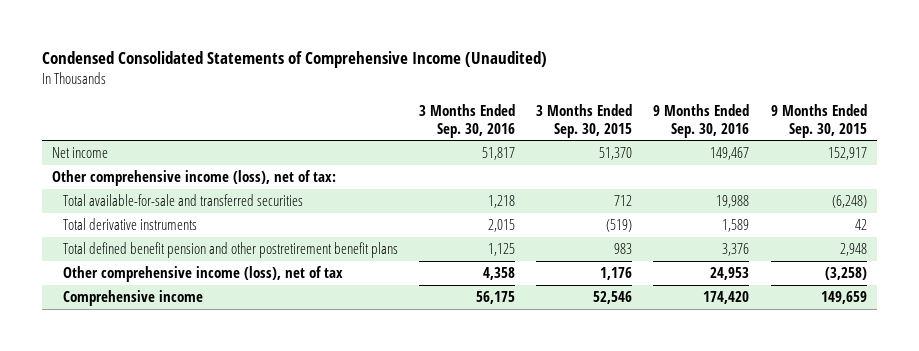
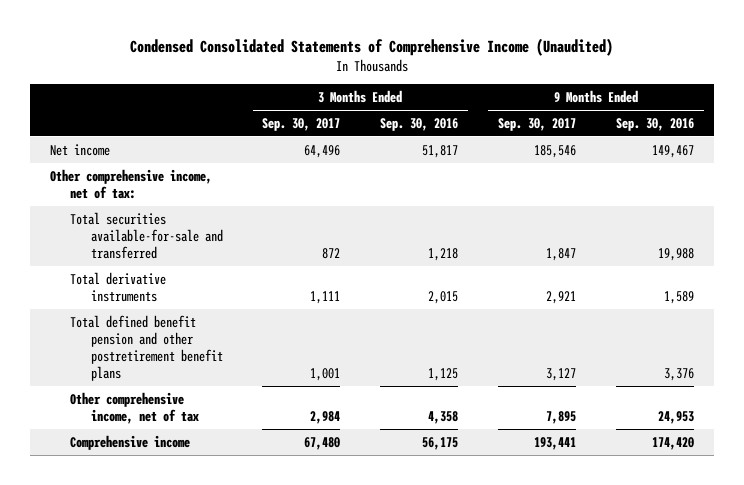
[536,103,633,138] 3 Months Ended Sep. 30, 2015 -> none
[770,103,867,138] 9 Months Ended Sep. 30, 2015 -> none
none -> [262,117,341,131] Sep. 30, 2017
none -> [497,117,576,131] Sep. 30, 2017
[52,170,337,187] Other comprehensive income (loss), net of tax: -> [50,168,213,199] Other comprehensive income, net of tax:
[62,194,303,207] Total available-for-sale and transferred securities -> [70,211,223,259] Total securities available-for-sale and transferred
[62,266,343,283] Other comprehensive income (loss), net of tax -> [70,391,199,424] Other comprehensive income, net of tax

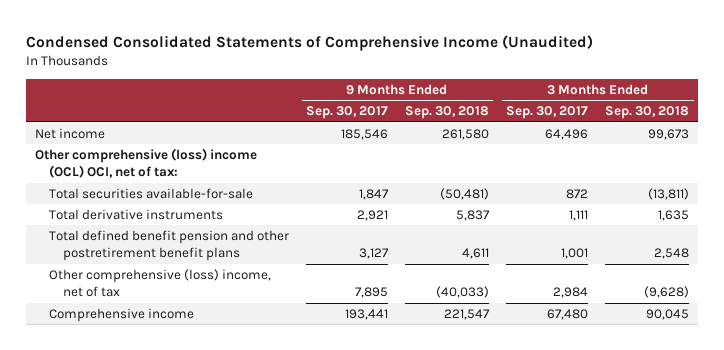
[380,117,459,131] Sep. 30, 2016 -> none
[615,117,694,131] Sep. 30, 2016 -> none
none -> [404,106,489,120] Sep. 30, 2018
none -> [605,106,690,120] Sep. 30, 2018
[50,168,213,199] Other comprehensive income, net of tax: -> [34,147,257,179] Other comprehensive (loss) income (OCL) OCI, net of tax:
[70,211,223,259] Total securities available-for-sale and transferred -> [48,187,253,199] Total securities available-for-sale
[70,391,199,424] Other comprehensive income, net of tax -> [48,268,271,298] Other comprehensive (loss) income, net of tax

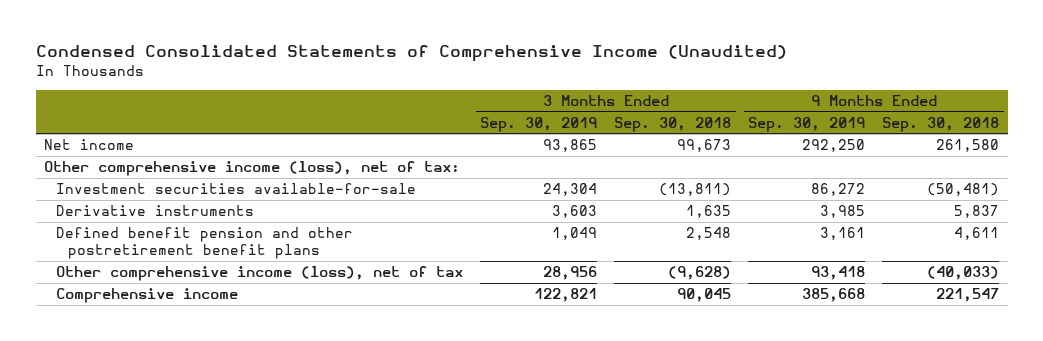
[305,106,388,120] Sep. 30, 2017 -> none
[506,106,589,120] Sep. 30, 2017 -> none
none -> [480,116,598,132] Sep. 30, 2019
none -> [748,116,866,132] Sep. 30, 2019
[34,147,257,179] Other comprehensive (loss) income (OCL) OCI, net of tax: -> [44,161,461,177] Other comprehensive income (loss), net of tax:
[48,187,253,199] Total securities available-for-sale -> [56,183,417,195] Investment securities available-for-sale
[48,208,223,220] Total derivative instruments -> [56,205,255,217] Derivative instruments
[48,229,289,262] Total defined benefit pension and other postretirement benefit plans -> [56,227,354,260] Defined benefit pension and other postretirement benefit plans
[48,268,271,298] Other comprehensive (loss) income, net of tax -> [56,266,464,282] Other comprehensive income (loss), net of tax

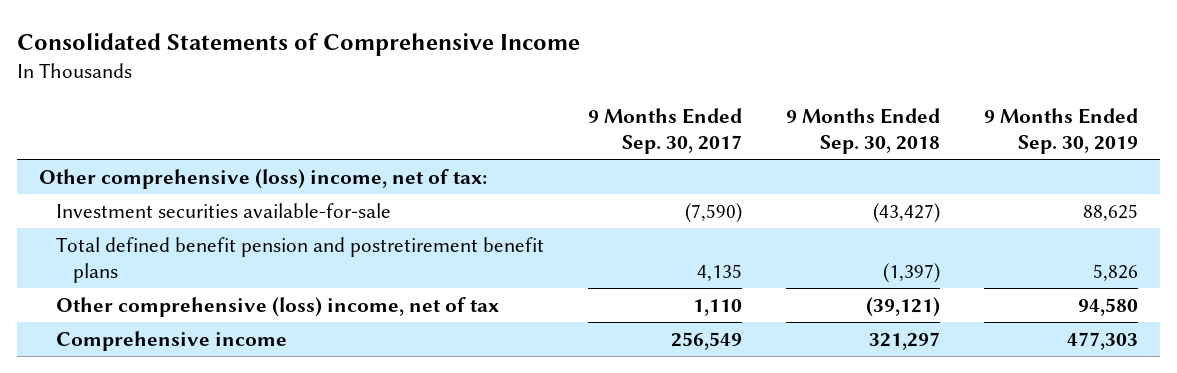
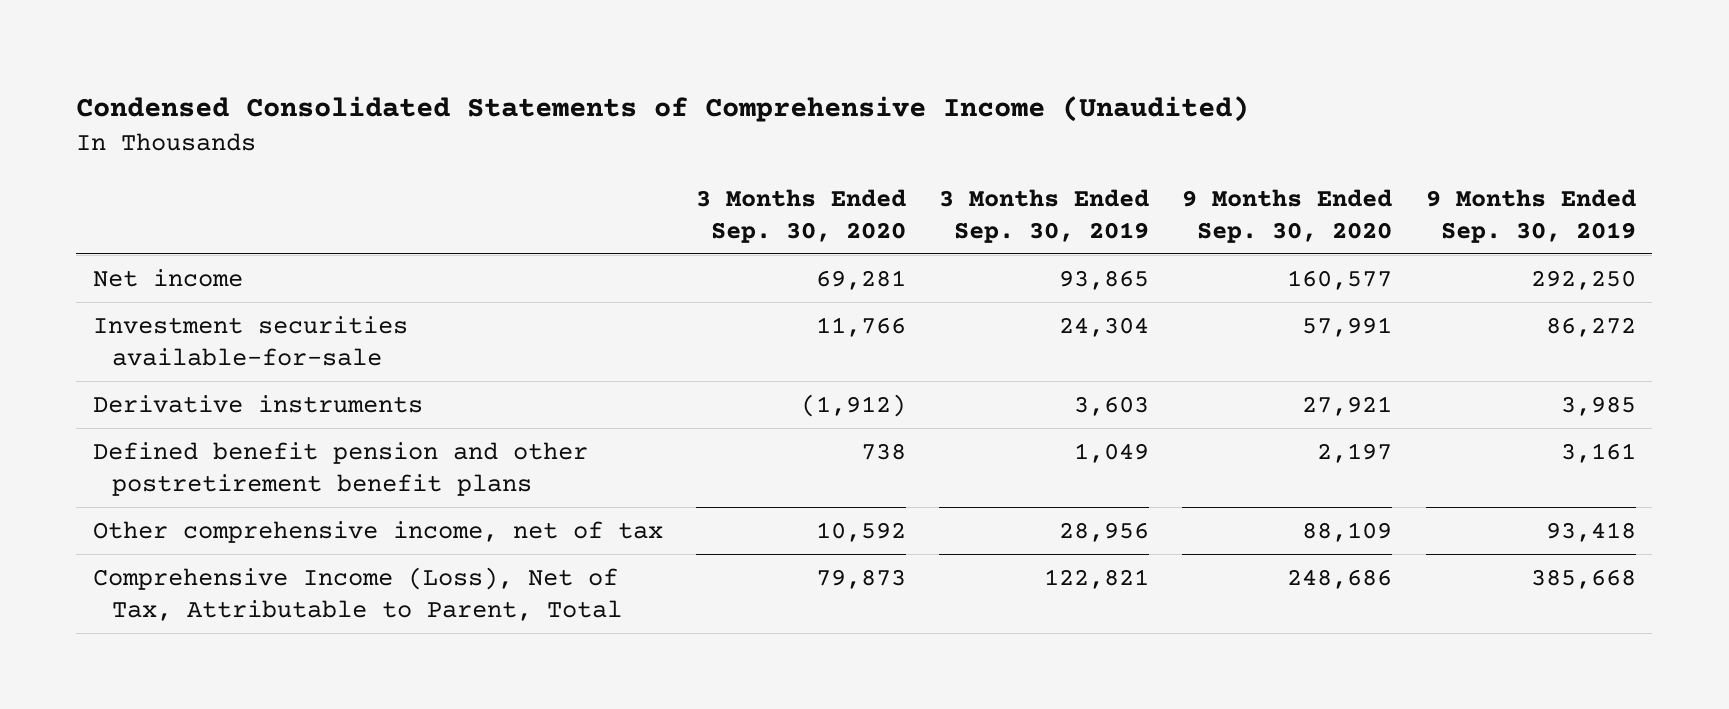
[16,32,580,56] Consolidated Statements of Comprehensive Income -> [76,95,1250,122] Condensed Consolidated Statements of Comprehensive Income (Unaudited)
[588,108,743,154] 9 Months Ended Sep. 30, 2017 -> none
[786,108,941,154] 9 Months Ended Sep. 30, 2018 -> none
none -> [696,189,907,243] 3 Months Ended Sep. 30, 2020
none -> [939,189,1150,243] 3 Months Ended Sep. 30, 2019
none -> [1182,189,1393,243] 9 Months Ended Sep. 30, 2020
[38,169,487,190] Other comprehensive (loss) income, net of tax: -> none
none -> [92,268,243,287] Net income
[1083,204,1139,222] 88,625 -> [1545,316,1636,337] 86,272
none -> [92,394,423,413] Derivative instruments
[56,237,545,283] Total defined benefit pension and postretirement benefit plans -> [92,441,588,496] Defined benefit pension and other postretirement benefit plans
[1093,263,1139,281] 5,826 -> [1560,442,1636,463] 3,161
[56,297,500,318] Other comprehensive (loss) income, net of tax -> [92,520,663,543] Other comprehensive income, net of tax
[1078,298,1139,317] 94,580 -> [1545,521,1636,542] 93,418
[56,331,288,352] Comprehensive income -> [92,566,623,621] Comprehensive Income (Loss), Net of Tax, Attributable to Parent, Total
[1067,332,1139,351] 477,303 -> [1530,568,1636,589] 385,668

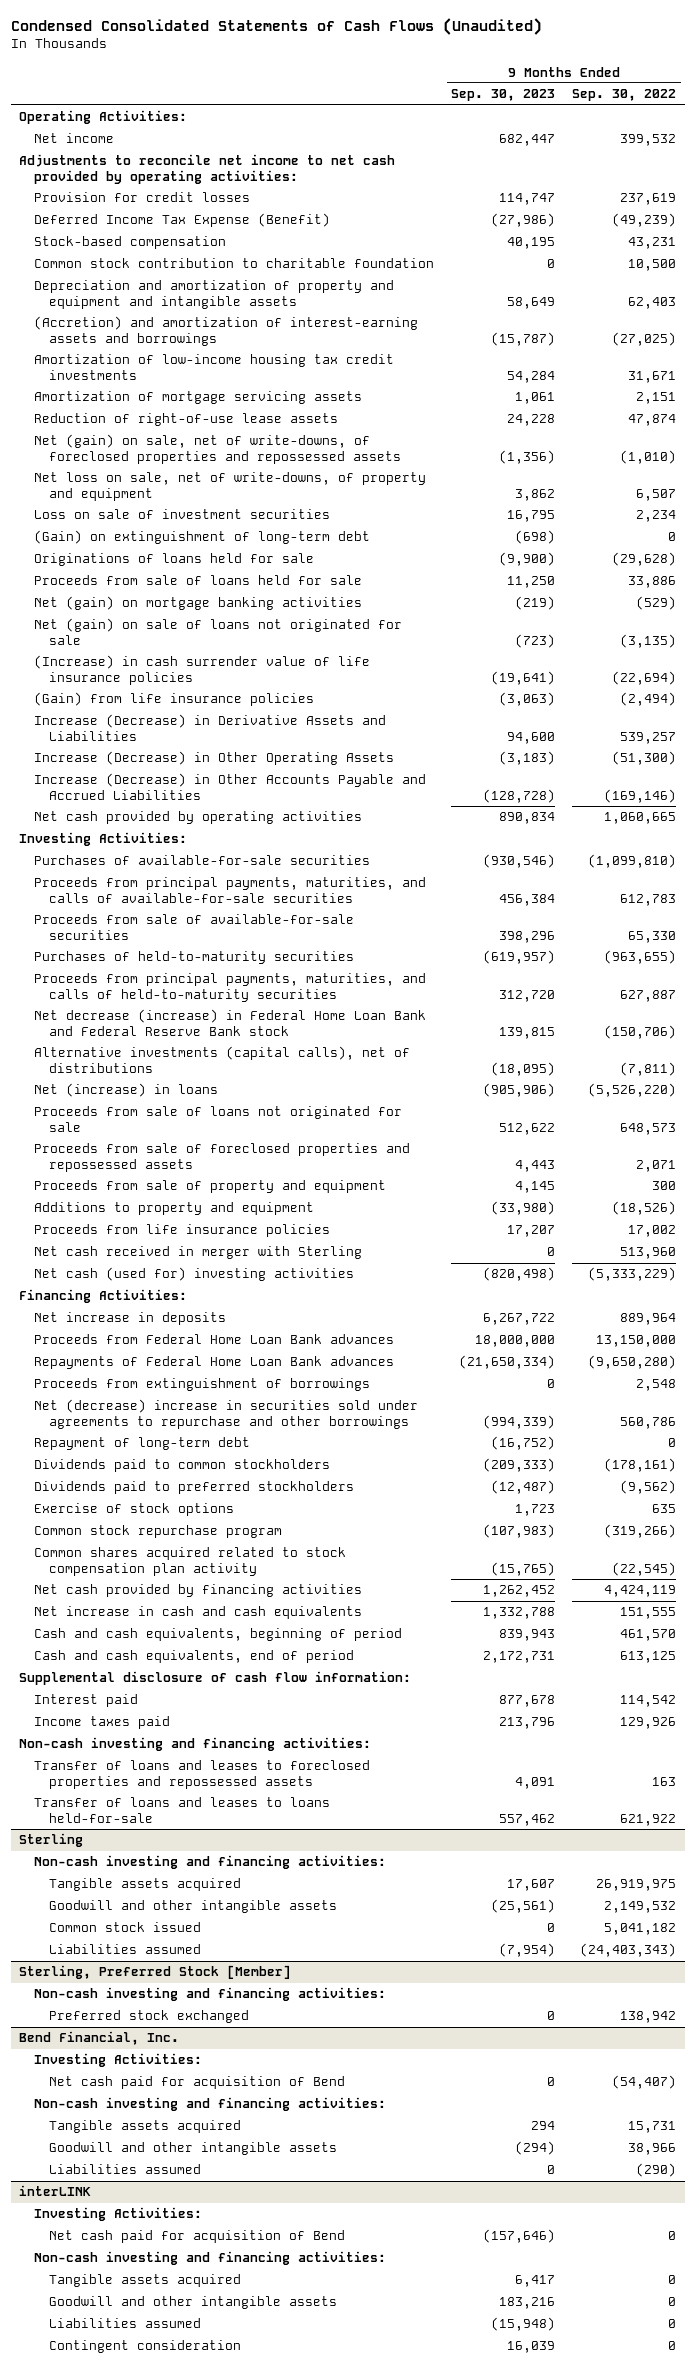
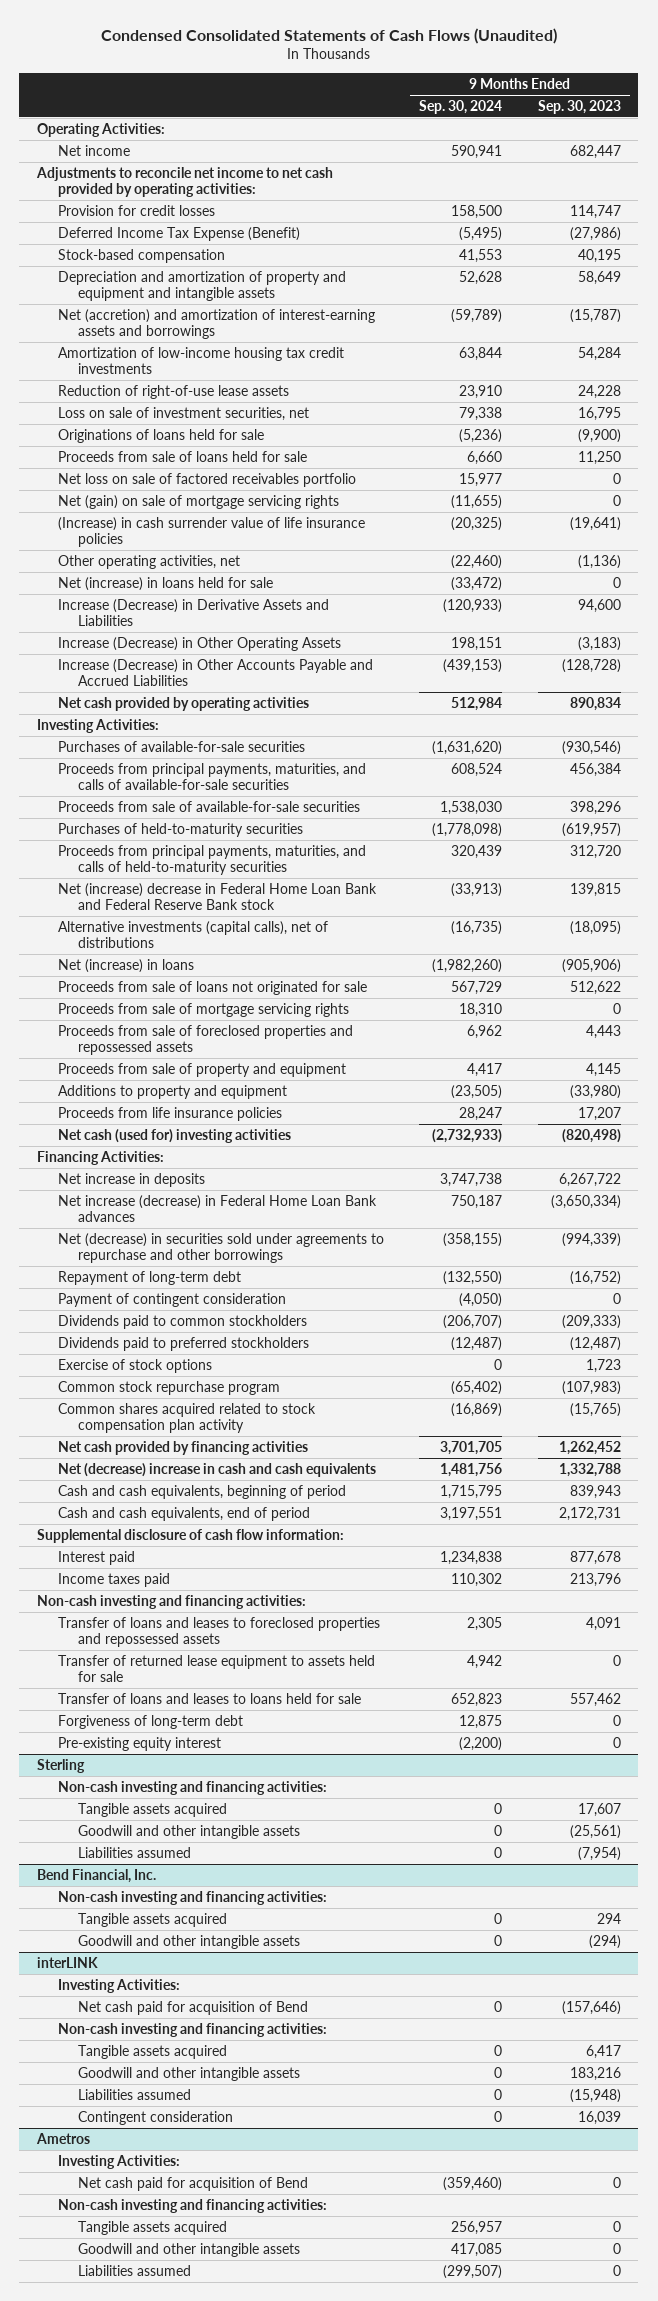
[572,89,677,102] Sep. 30, 2022 -> none
none -> [419,99,503,114] Sep. 30, 2024
[34,258,435,269] Common stock contribution to charitable foundation -> none
[34,316,419,347] (Accretion) and amortization of interest-earning assets and borrowings -> [57,308,375,339] Net (accretion) and amortization of interest-earning assets and borrowings
[34,391,363,405] Amortization of mortgage servicing assets -> none
[34,434,402,465] Net (gain) on sale, net of write-downs, of foreclosed properties and repossessed assets -> none
[34,472,427,502] Net loss on sale, net of write-downs, of property and equipment -> none
[34,530,371,545] (Gain) on extinguishment of long-term debt -> none
[34,509,331,520] Loss on sale of investment securities -> [57,406,309,421] Loss on sale of investment securities, net
[34,618,403,646] Net (gain) on sale of loans not originated for sale -> none
none -> [57,472,356,487] Net loss on sale of factored receivables portfolio
[34,596,363,611] Net (gain) on mortgage banking activities -> [57,494,339,509] Net (gain) on sale of mortgage servicing rights
[515,596,556,611] (219) -> [612,494,621,506] 0
[34,692,315,707] (Gain) from life insurance policies -> none
none -> [57,554,240,569] Other operating activities, net
none -> [57,576,273,591] Net (increase) in loans held for sale
[34,1009,427,1037] Net decrease (increase) in Federal Home Loan Bank and Federal Reserve Bank stock -> [57,882,377,910] Net (increase) decrease in Federal Home Loan Bank and Federal Reserve Bank stock
none -> [57,1002,349,1017] Proceeds from sale of mortgage servicing rights
[34,1246,363,1260] Net cash received in merger with Sterling -> none
[34,1334,395,1345] Proceeds from Federal Home Loan Bank advances -> none
[34,1356,395,1370] Repayments of Federal Home Loan Bank advances -> none
[34,1378,371,1392] Proceeds from extinguishment of borrowings -> none
none -> [57,1194,377,1222] Net increase (decrease) in Federal Home Loan Bank advances
[34,1399,419,1430] Net (decrease) increase in securities sold under agreements to repurchase and other borrowings -> [57,1232,384,1263] Net (decrease) in securities sold under agreements to repurchase and other borrowings
none -> [57,1292,286,1307] Payment of contingent consideration
[34,1606,363,1620] Net increase in cash and cash equivalents -> [57,1462,376,1477] Net (decrease) increase in cash and cash equivalents
none -> [57,1654,375,1682] Transfer of returned lease equipment to assets held for sale
[34,1797,331,1824] Transfer of loans and leases to loans held-for-sale -> [57,1692,361,1704] Transfer of loans and leases to loans held for sale
none -> [57,1714,243,1729] Forgiveness of long-term debt
none -> [57,1736,221,1751] Pre-existing equity interest
[49,1922,202,1933] Common stock issued -> none
[19,1965,292,1980] Sterling, Preferred Stock [Member] -> none
[34,1987,387,2002] Non-cash investing and financing activities: -> none
[49,2010,250,2024] Preferred stock exchanged -> none
[34,2053,203,2068] Investing Activities: -> none
[49,2076,346,2090] Net cash paid for acquisition of Bend -> none
[49,2164,202,2175] Liabilities assumed -> none
none -> [36,2132,91,2144] Ametros
none -> [57,2154,180,2169] Investing Activities:
none -> [78,2176,309,2191] Net cash paid for acquisition of Bend
none -> [57,2198,327,2213] Non-cash investing and financing activities:
none -> [78,2220,228,2235] Tangible assets acquired
none -> [78,2242,301,2257] Goodwill and other intangible assets
none -> [78,2264,192,2276] Liabilities assumed

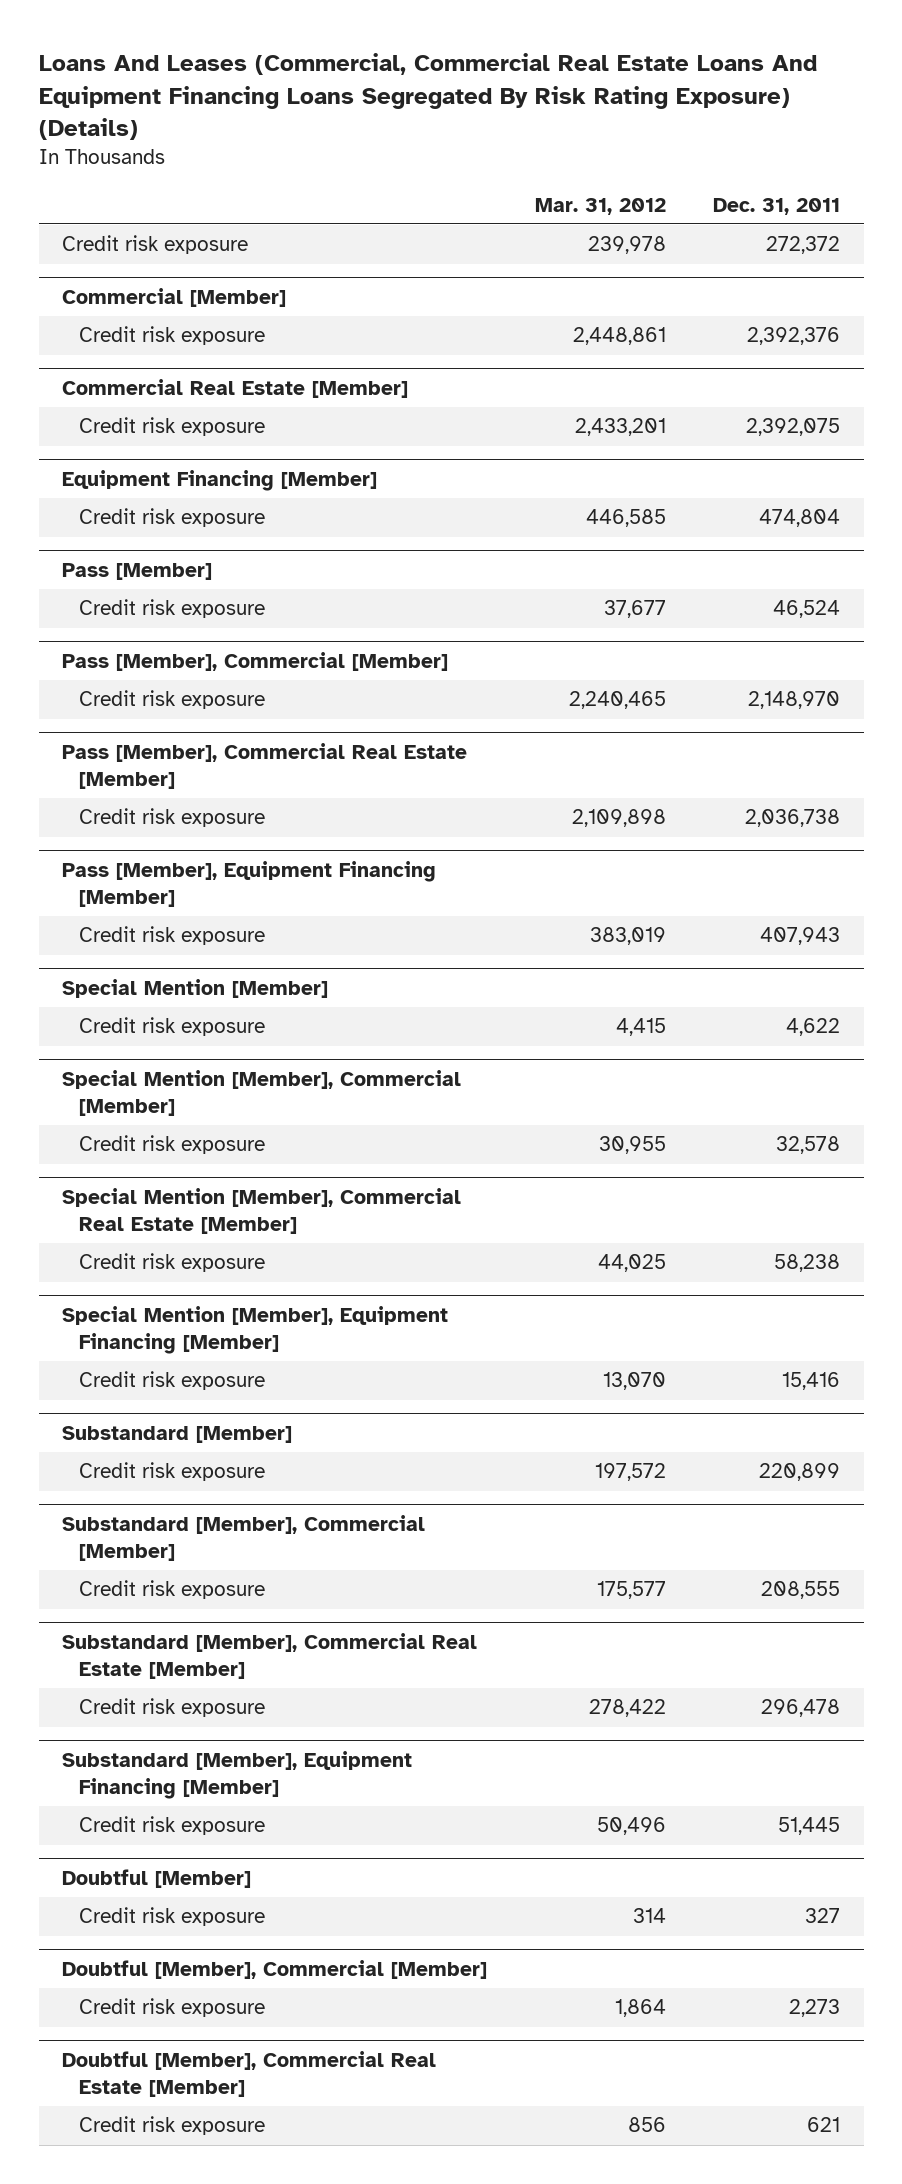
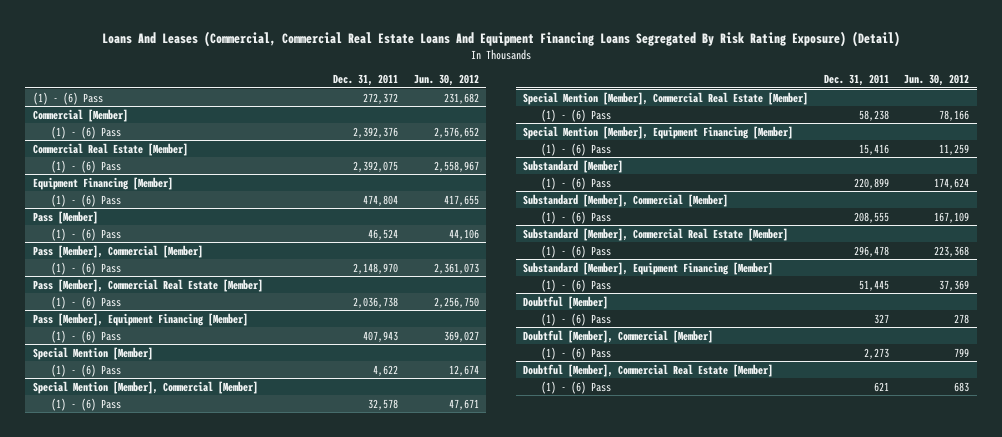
[38,53,817,141] Loans And Leases (Commercial, Commercial Real Estate Loans And Equipment Financing Loans Segregated By Risk Rating Exposure) (Details) -> [101,31,900,48] Loans And Leases (Commercial, Commercial Real Estate Loans And Equipment Financing Loans Segregated By Risk Rating Exposure) (Detail)
[534,197,666,215] Mar. 31, 2012 -> none
none -> [413,74,479,87] Jun. 30, 2012
[62,235,249,255] Credit risk exposure -> [32,91,103,105] (1) - (6) Pass
[79,326,266,346] Credit risk exposure -> [50,125,121,139] (1) - (6) Pass
[79,417,266,437] Credit risk exposure -> [50,159,121,173] (1) - (6) Pass
[79,508,266,528] Credit risk exposure -> [50,193,121,207] (1) - (6) Pass
[79,599,266,619] Credit risk exposure -> [50,227,121,241] (1) - (6) Pass
[79,690,266,710] Credit risk exposure -> [50,261,121,275] (1) - (6) Pass
[79,808,266,828] Credit risk exposure -> [50,295,121,309] (1) - (6) Pass
[79,926,266,946] Credit risk exposure -> [50,329,121,343] (1) - (6) Pass
[79,1017,266,1037] Credit risk exposure -> [50,363,121,377] (1) - (6) Pass
[79,1135,266,1155] Credit risk exposure -> [50,397,121,411] (1) - (6) Pass
[79,1253,266,1273] Credit risk exposure -> [541,108,612,122] (1) - (6) Pass
[79,1371,266,1391] Credit risk exposure -> [541,142,612,156] (1) - (6) Pass
[79,1462,266,1482] Credit risk exposure -> [541,176,612,190] (1) - (6) Pass
[79,1580,266,1600] Credit risk exposure -> [541,210,612,224] (1) - (6) Pass
[79,1698,266,1718] Credit risk exposure -> [541,244,612,258] (1) - (6) Pass
[79,1816,266,1836] Credit risk exposure -> [541,278,612,292] (1) - (6) Pass
[79,1907,266,1927] Credit risk exposure -> [541,312,612,326] (1) - (6) Pass
[79,1998,266,2018] Credit risk exposure -> [541,346,612,360] (1) - (6) Pass
[79,2116,266,2136] Credit risk exposure -> [541,380,612,394] (1) - (6) Pass

